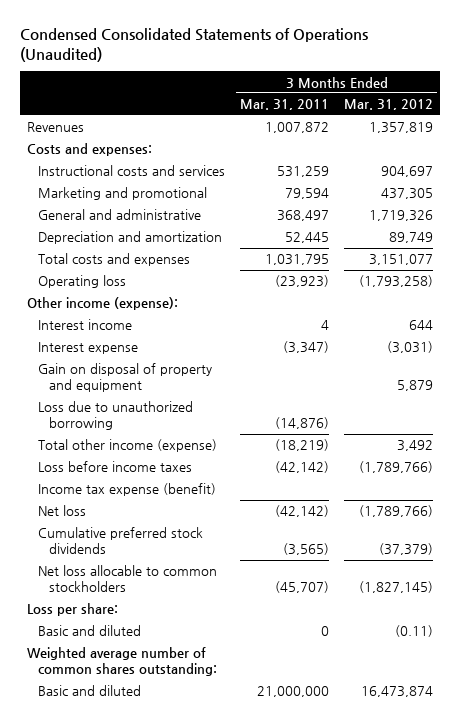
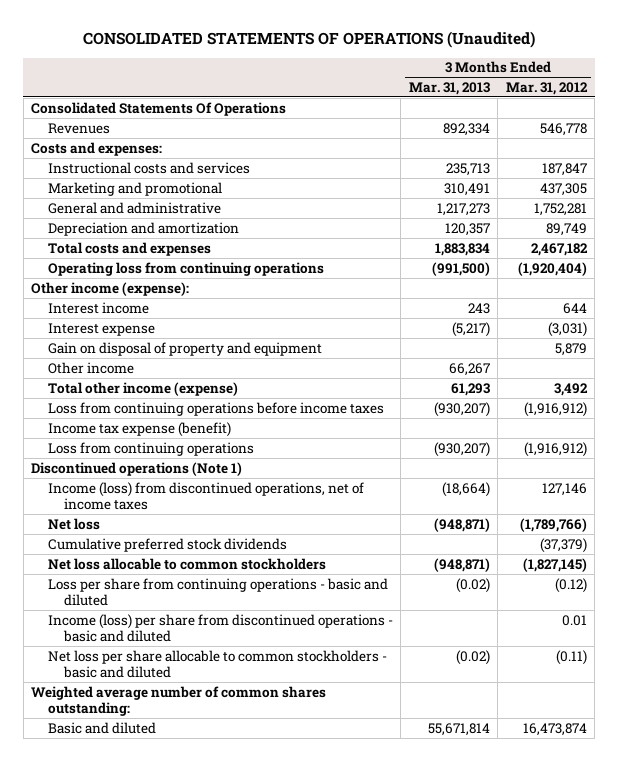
[19,28,368,62] Condensed Consolidated Statements of Operations (Unaudited) -> [83,31,536,49] CONSOLIDATED STATEMENTS OF OPERATIONS (Unaudited)
[240,99,330,111] Mar. 31, 2011 -> none
none -> [408,81,490,95] Mar. 31, 2013
none -> [31,101,287,116] Consolidated Statements Of Operations
[368,122,433,134] 1,357,819 -> [539,122,587,136] 546,778
[380,166,433,178] 904,697 -> [541,162,587,176] 187,847
[368,210,433,222] 1,719,326 -> [533,202,587,216] 1,752,281
[368,254,433,266] 3,151,077 -> [530,242,588,256] 2,467,182
[38,275,127,289] Operating loss -> [47,261,324,276] Operating loss from continuing operations
[358,275,433,288] (1,793,258) -> [517,261,587,276] (1,920,404)
[38,401,194,431] Loss due to unauthorized borrowing -> none
none -> [47,361,134,374] Other income
[38,461,193,473] Loss before income taxes -> [47,401,384,416] Loss from continuing operations before income taxes
[358,461,433,474] (1,789,766) -> [523,401,587,417] (1,916,912)
none -> [47,441,254,456] Loss from continuing operations
none -> [31,461,243,476] Discontinued operations (Note 1)
none -> [47,481,364,510] Income (loss) from discontinued operations, net of income taxes
[27,603,119,617] Loss per share: -> none
[38,625,142,637] Basic and diluted -> [47,577,388,606] Loss per share from continuing operations - basic and diluted
[394,625,433,638] (0.11) -> [554,577,587,593] (0.12)
none -> [47,613,393,642] Income (loss) per share from discontinued operations - basic and diluted
none -> [47,649,387,678] Net loss per share allocable to common stockholders - basic and diluted

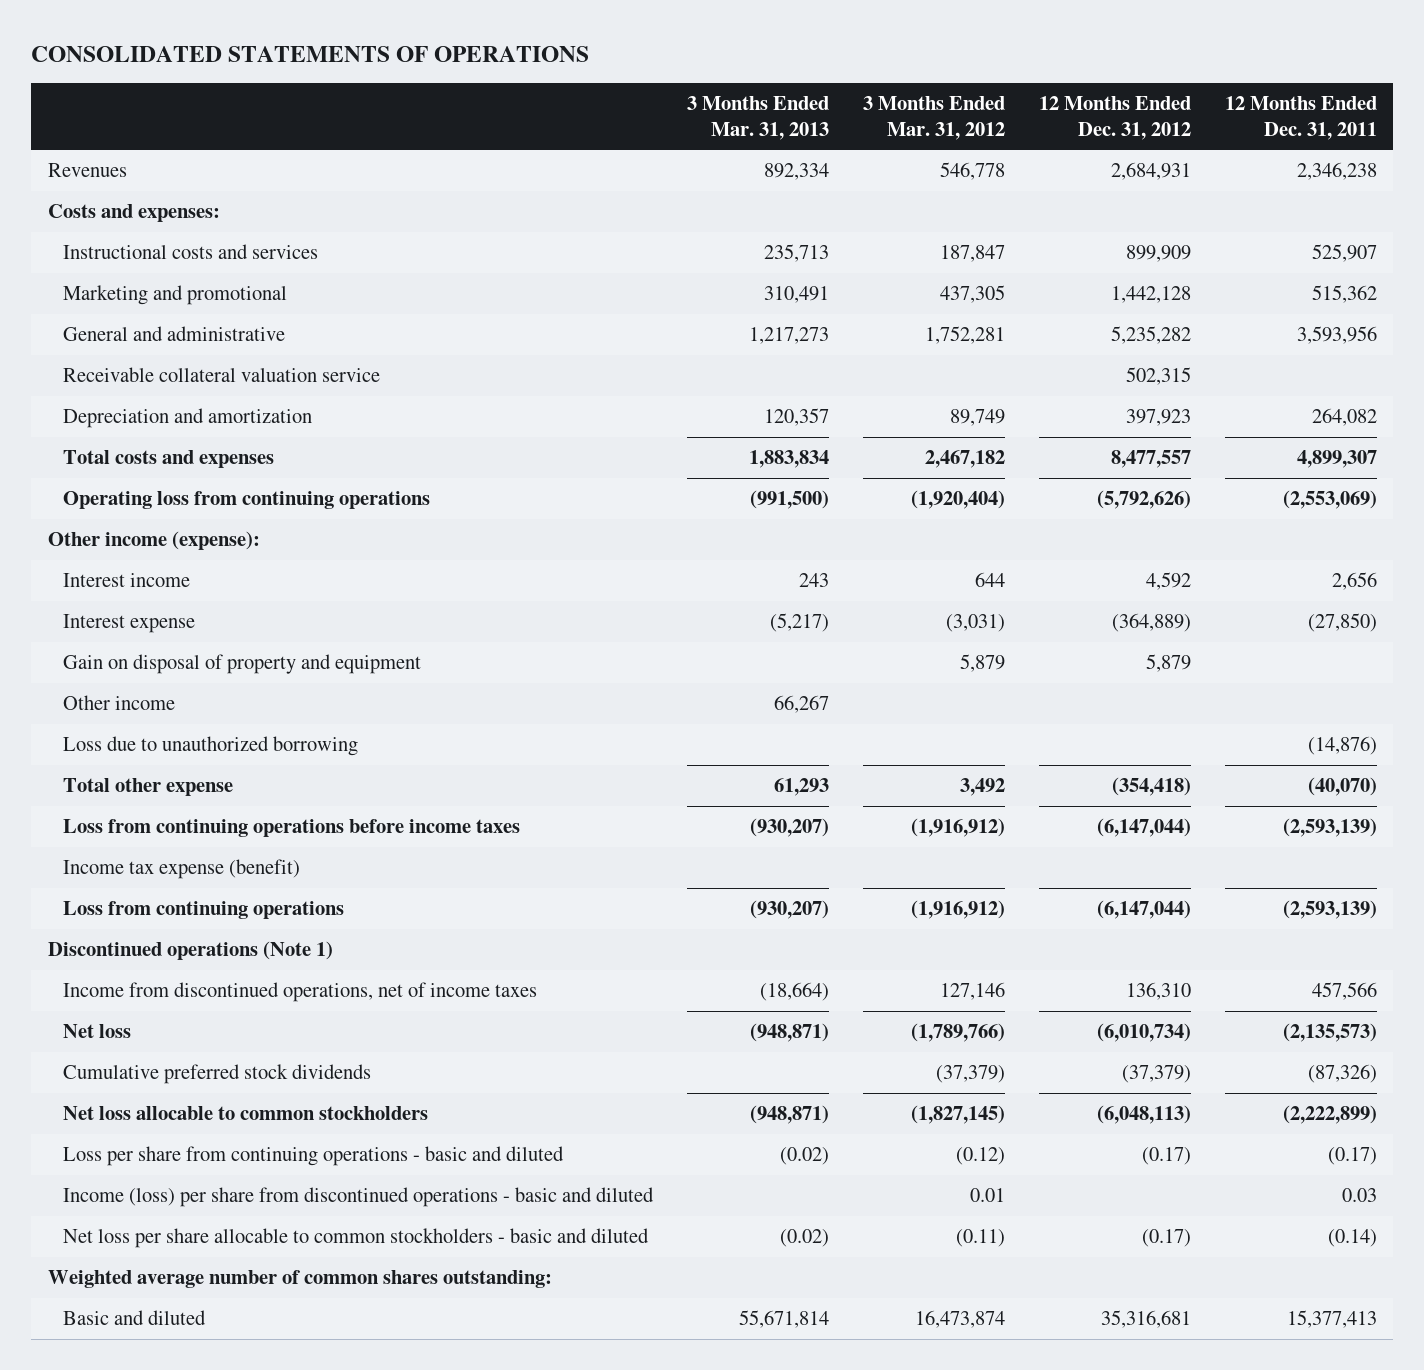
[83,31,536,49] CONSOLIDATED STATEMENTS OF OPERATIONS (Unaudited) -> [30,46,589,63] CONSOLIDATED STATEMENTS OF OPERATIONS
none -> [1038,96,1191,140] 12 Months Ended Dec. 31, 2012
none -> [1224,96,1377,140] 12 Months Ended Dec. 31, 2011
[31,101,287,116] Consolidated Statements Of Operations -> none
none -> [62,367,380,383] Receivable collateral valuation service
none -> [62,736,358,757] Loss due to unauthorized borrowing
[47,381,238,396] Total other income (expense) -> [62,778,233,797] Total other expense
[47,481,364,510] Income (loss) from discontinued operations, net of income taxes -> [62,982,537,1003] Income from discontinued operations, net of income taxes

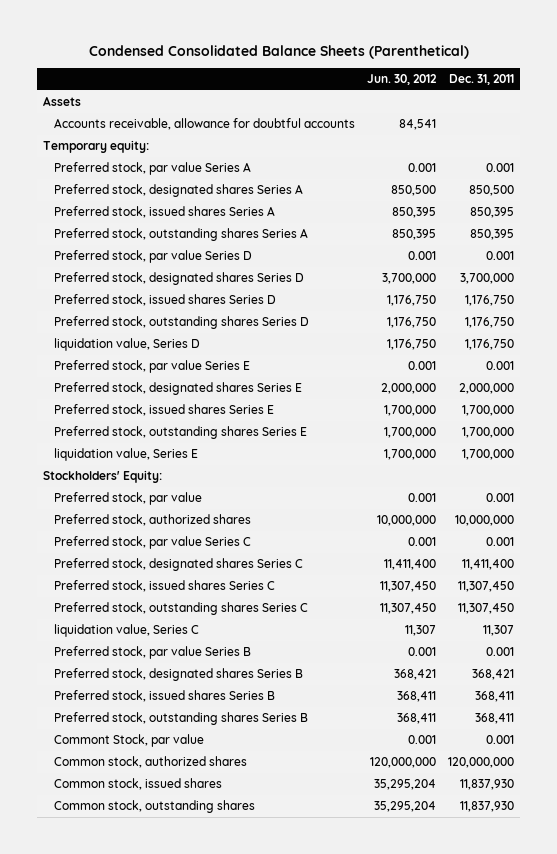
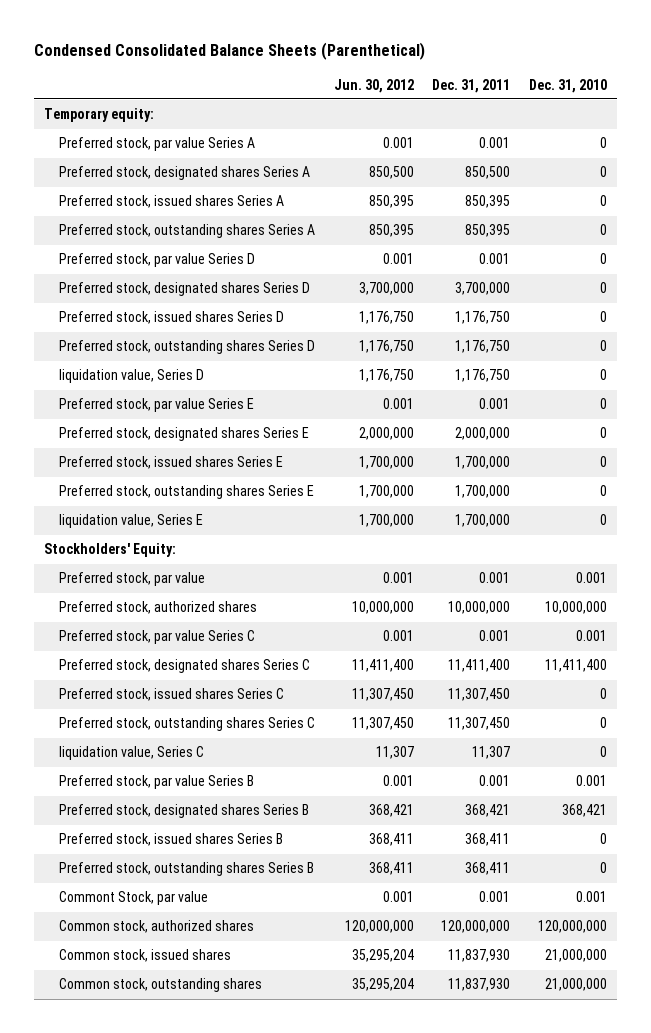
none -> [529,78,608,93] Dec. 31, 2010
[43,96,82,107] Assets -> none
[53,118,355,131] Accounts receivable, allowance for doubtful accounts -> none

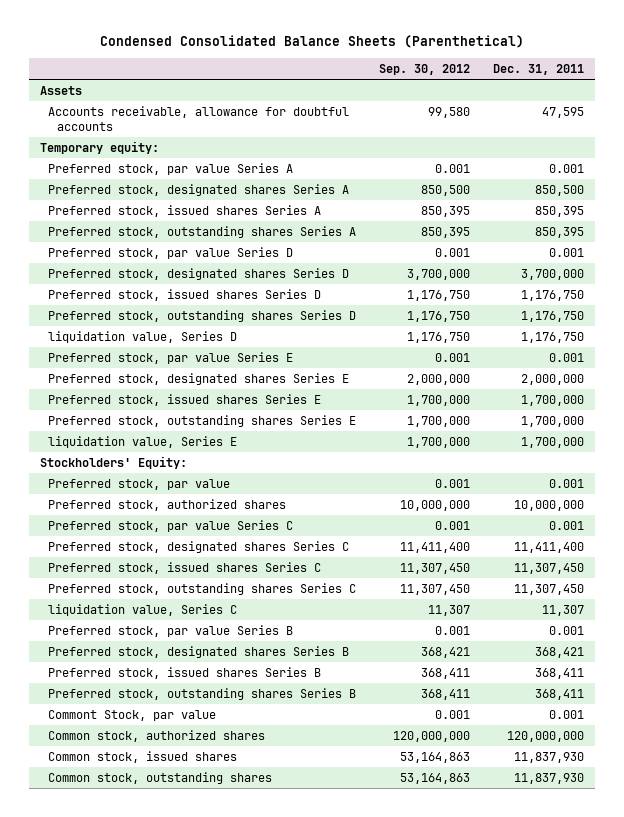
[333,78,414,93] Jun. 30, 2012 -> none
[529,78,608,93] Dec. 31, 2010 -> none
none -> [379,63,471,75] Sep. 30, 2012
none -> [40,85,83,95] Assets
none -> [48,105,350,131] Accounts receivable, allowance for doubtful accounts

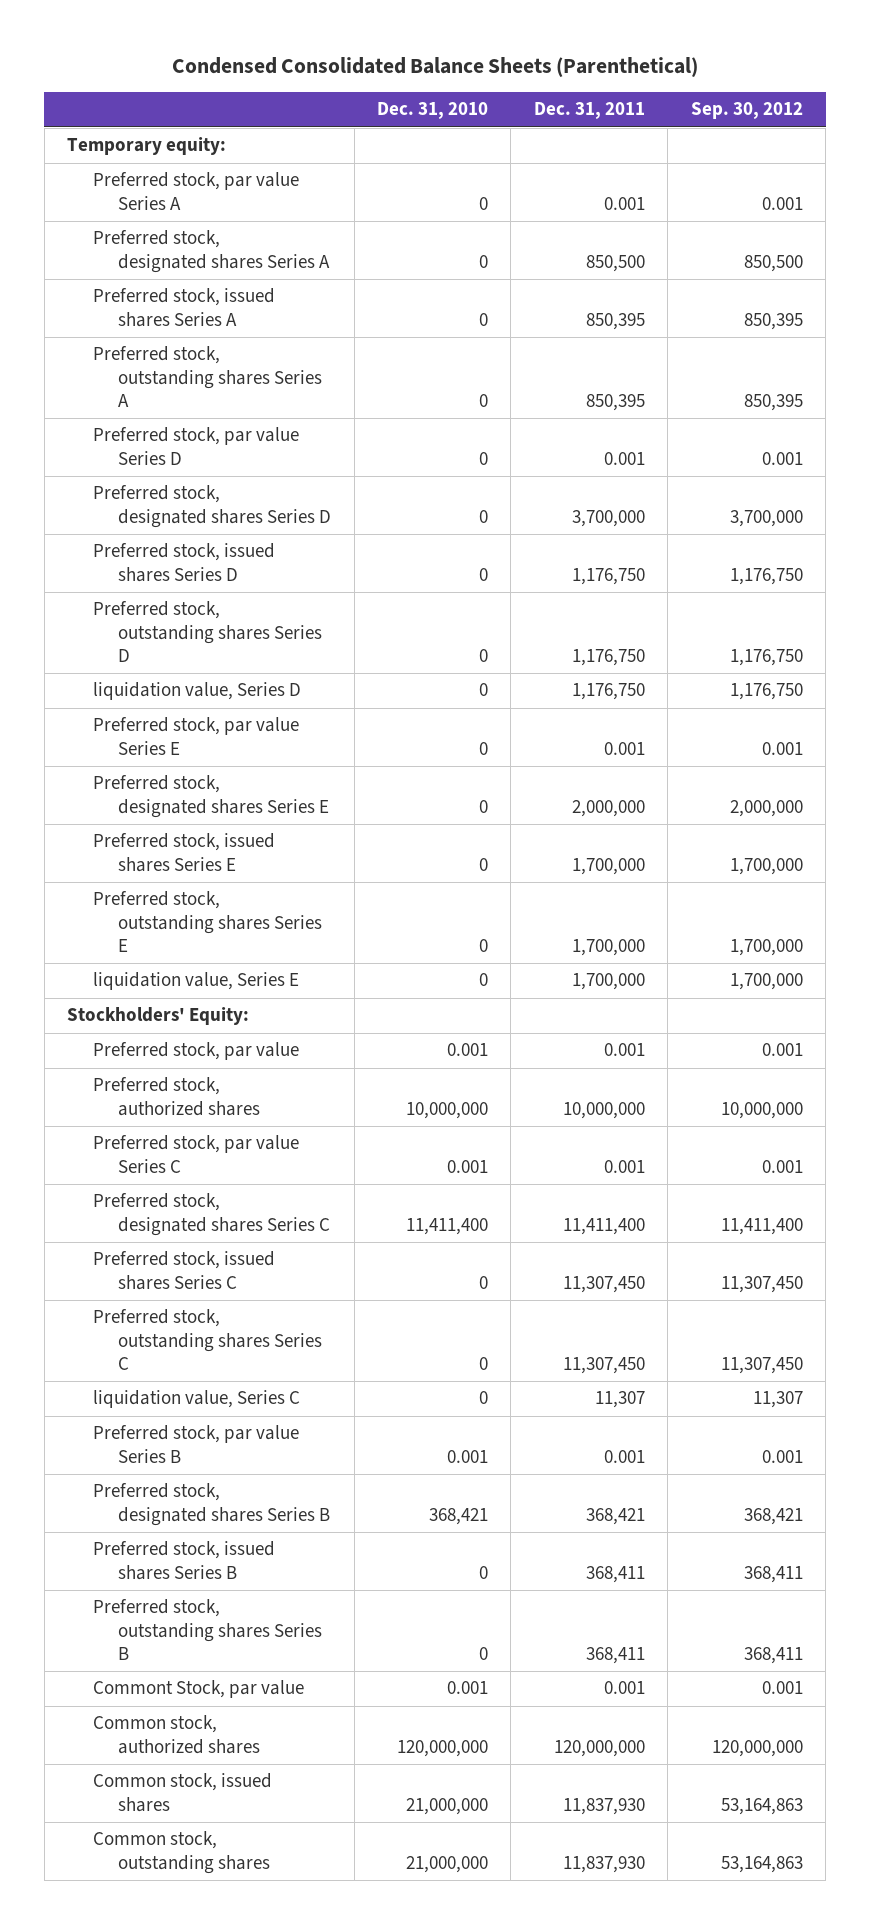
none -> [377,102,489,120] Dec. 31, 2010
[40,85,83,95] Assets -> none
[48,105,350,131] Accounts receivable, allowance for doubtful accounts -> none

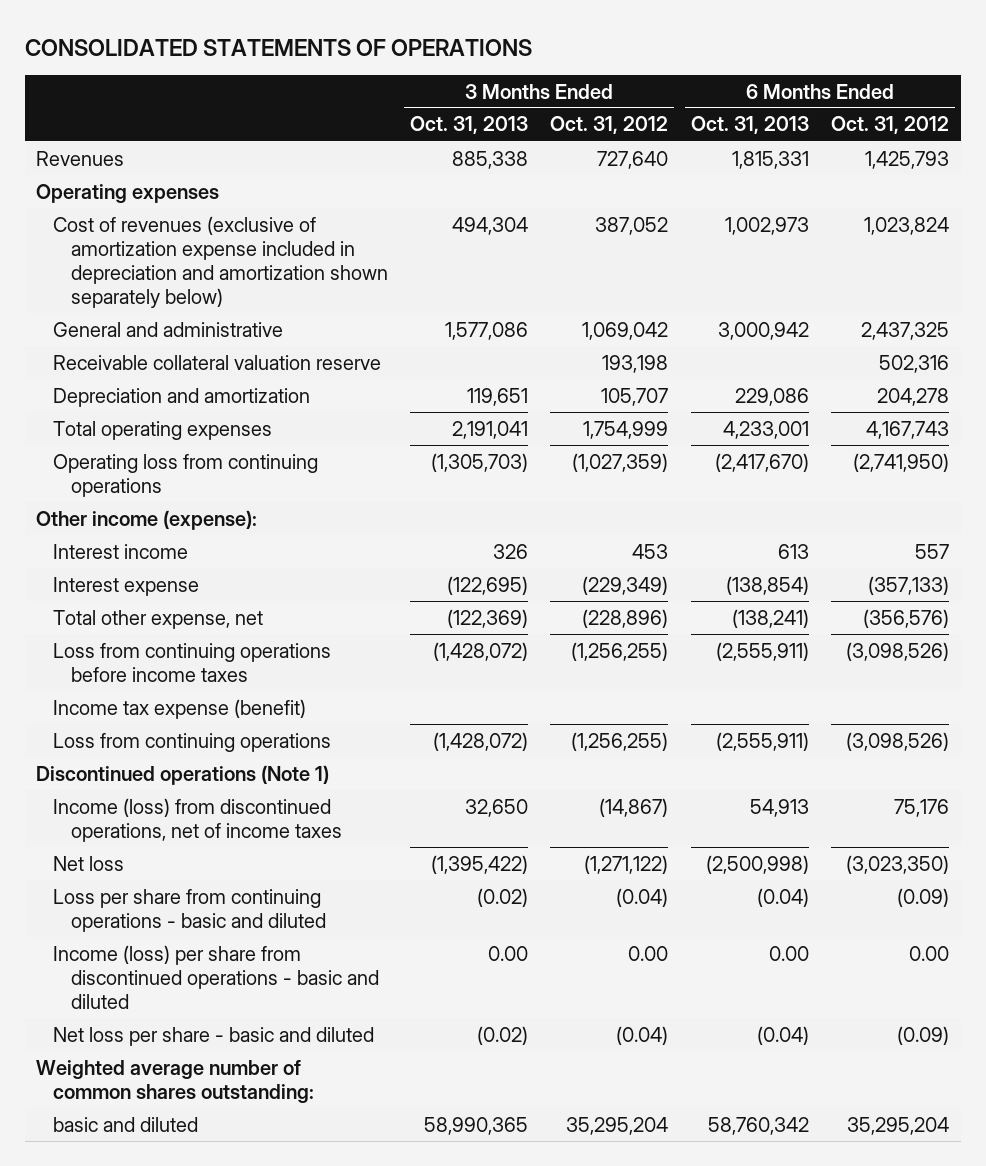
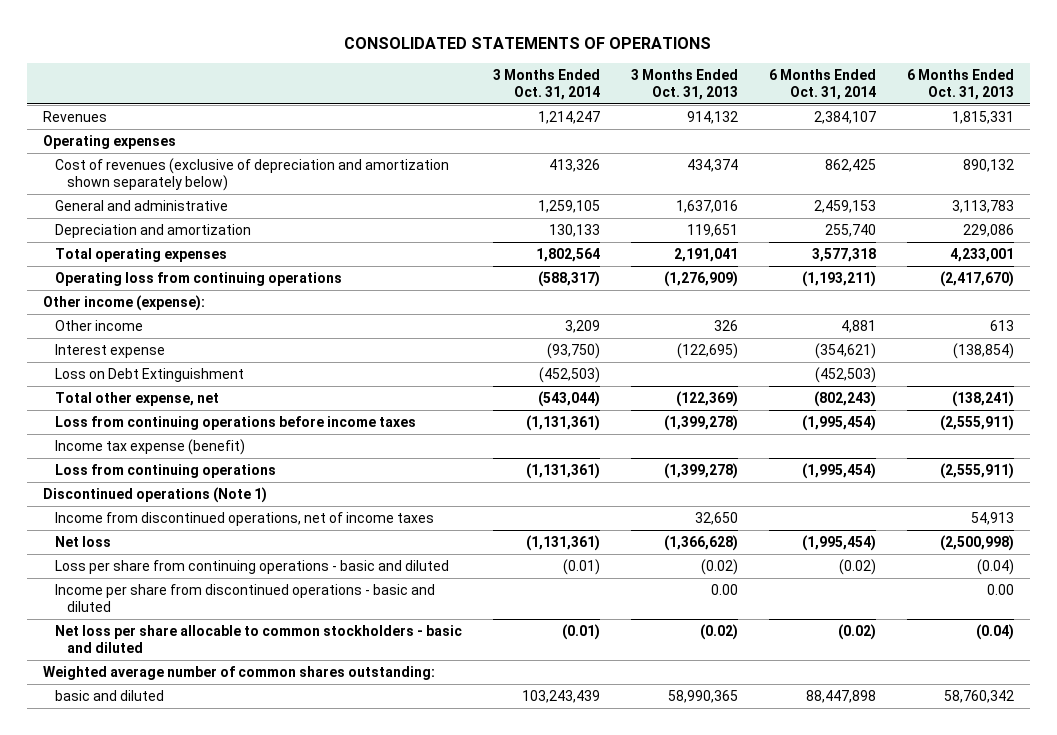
[550,116,669,135] Oct. 31, 2012 -> none
[831,116,950,135] Oct. 31, 2012 -> none
none -> [492,68,600,100] 3 Months Ended Oct. 31, 2014
none -> [769,68,877,100] 6 Months Ended Oct. 31, 2014
[452,150,529,169] 885,338 -> [687,110,739,124] 914,132
[53,354,382,370] Receivable collateral valuation reserve -> none
[53,215,388,308] Cost of revenues (exclusive of amortization expense included in depreciation and amortization shown separately below) -> [54,157,449,192] Cost of revenues (exclusive of depreciation and amortization shown separately below)
[452,216,529,235] 494,304 -> [687,158,739,172] 434,374
[724,216,809,235] 1,002,973 -> [963,158,1015,172] 890,132
[445,321,529,340] 1,577,086 -> [676,199,739,213] 1,637,016
[717,321,809,340] 3,000,942 -> [952,199,1015,213] 3,113,783
[431,452,529,472] (1,305,703) -> [664,270,739,287] (1,276,909)
[53,543,189,559] Interest income -> [54,319,143,331] Other income
none -> [54,367,244,382] Loss on Debt Extinguishment
[433,641,529,661] (1,428,072) -> [664,414,739,431] (1,399,278)
[433,731,529,751] (1,428,072) -> [664,462,739,479] (1,399,278)
[53,797,342,842] Income (loss) from discontinued operations, net of income taxes -> [54,511,434,526] Income from discontinued operations, net of income taxes
[431,854,529,874] (1,395,422) -> [664,534,739,551] (1,366,628)
[53,944,379,1009] Income (loss) per share from discontinued operations - basic and diluted -> [54,583,435,613] Income per share from discontinued operations - basic and diluted
[53,1026,375,1046] Net loss per share - basic and diluted -> [54,624,462,654] Net loss per share allocable to common stockholders - basic and diluted

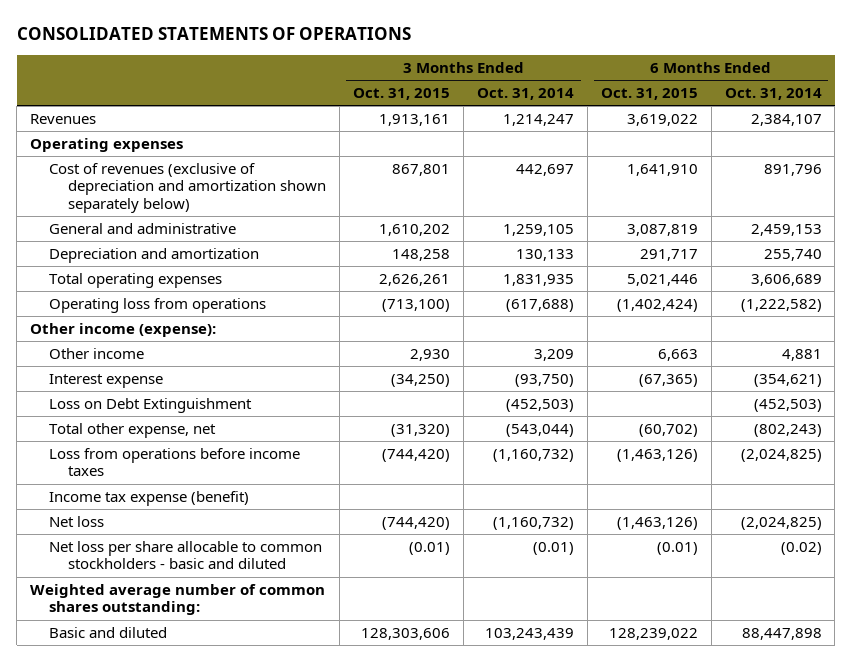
[631,68,739,100] 3 Months Ended Oct. 31, 2013 -> none
[907,68,1015,100] 6 Months Ended Oct. 31, 2013 -> none
none -> [353,88,451,101] Oct. 31, 2015
none -> [600,88,698,101] Oct. 31, 2015
[548,158,600,172] 413,326 -> [515,163,574,176] 442,697
[825,158,877,172] 862,425 -> [763,163,822,176] 891,796
[535,247,600,262] 1,802,564 -> [502,273,574,286] 1,831,935
[812,247,877,262] 3,577,318 -> [750,273,822,286] 3,606,689
[54,271,342,286] Operating loss from continuing operations -> [49,297,267,313] Operating loss from operations
[537,270,600,287] (588,317) -> [505,298,574,312] (617,688)
[802,270,877,287] (1,193,211) -> [740,298,822,312] (1,222,582)
[54,415,416,430] Loss from continuing operations before income taxes -> [49,447,301,477] Loss from operations before income taxes
[525,414,600,431] (1,131,361) -> [492,448,574,462] (1,160,732)
[802,414,877,431] (1,995,454) -> [740,448,822,462] (2,024,825)
[54,463,276,478] Loss from continuing operations -> none
[42,486,267,503] Discontinued operations (Note 1) -> none
[54,511,434,526] Income from discontinued operations, net of income taxes -> none
[54,559,449,574] Loss per share from continuing operations - basic and diluted -> none
[54,583,435,613] Income per share from discontinued operations - basic and diluted -> none
[525,534,600,551] (1,131,361) -> [492,516,574,530] (1,160,732)
[802,534,877,551] (1,995,454) -> [740,516,822,530] (2,024,825)
[54,689,164,701] basic and diluted -> [49,626,168,638] Basic and diluted

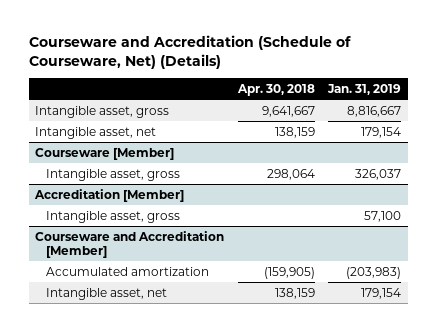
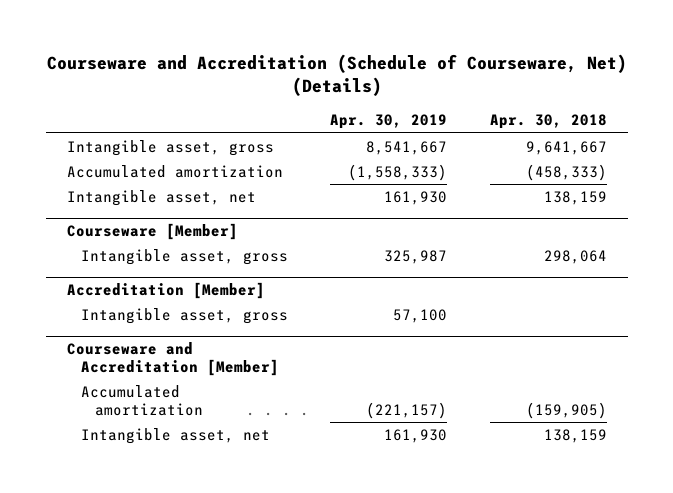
[327,83,402,95] Jan. 31, 2019 -> none
none -> [330,114,448,130] Apr. 30, 2019
none -> [66,164,283,178] Accumulated amortization

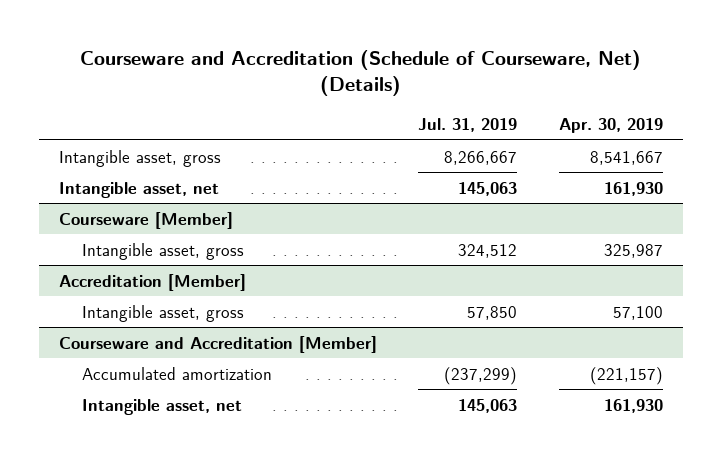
[489,114,607,130] Apr. 30, 2018 -> none
none -> [418,117,518,132] Jul. 31, 2019
[66,164,283,178] Accumulated amortization -> none

